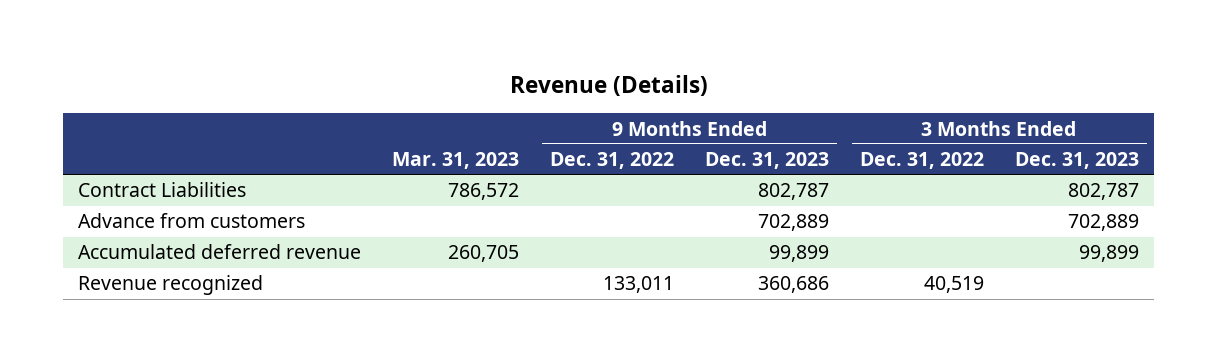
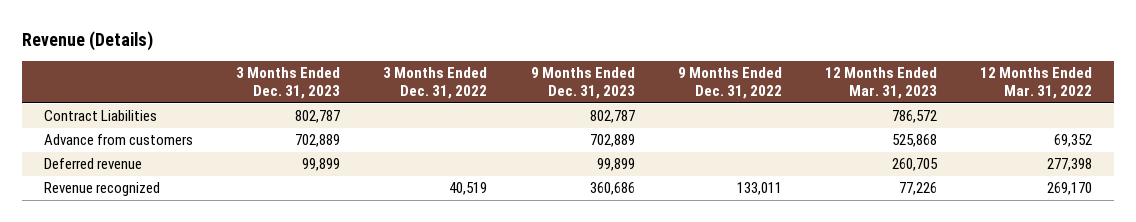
[392,152,520,170] Mar. 31, 2023 -> none
none -> [825,67,938,100] 12 Months Ended Mar. 31, 2023
none -> [980,67,1093,100] 12 Months Ended Mar. 31, 2022
[78,244,362,260] Accumulated deferred revenue -> [43,158,142,170] Deferred revenue

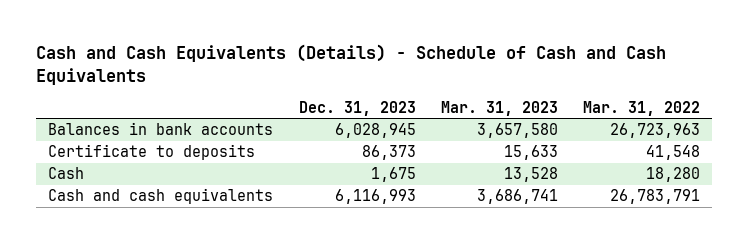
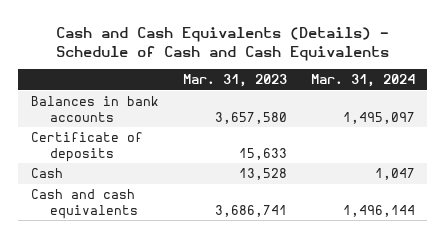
[298,100,416,116] Dec. 31, 2023 -> none
[582,100,700,116] Mar. 31, 2022 -> none
none -> [310,74,415,88] Mar. 31, 2024
[48,144,256,161] Certificate to deposits -> [30,132,143,162] Certificate of deposits

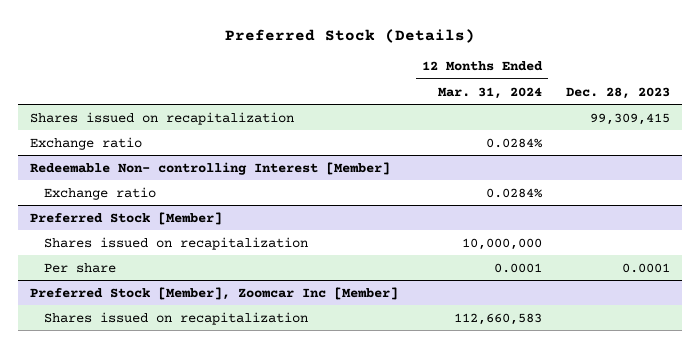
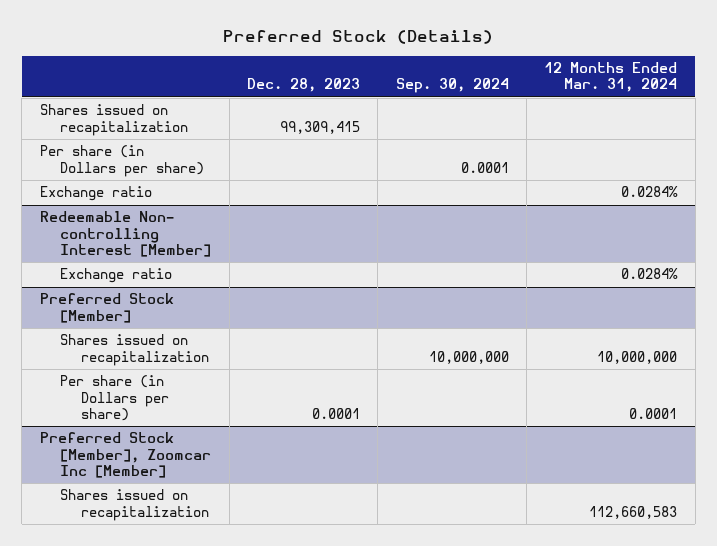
none -> [395,78,509,94] Sep. 30, 2024
none -> [39,145,205,177] Per share (in Dollars per share)
[43,262,116,273] Per share -> [60,375,170,422] Per share (in Dollars per share)

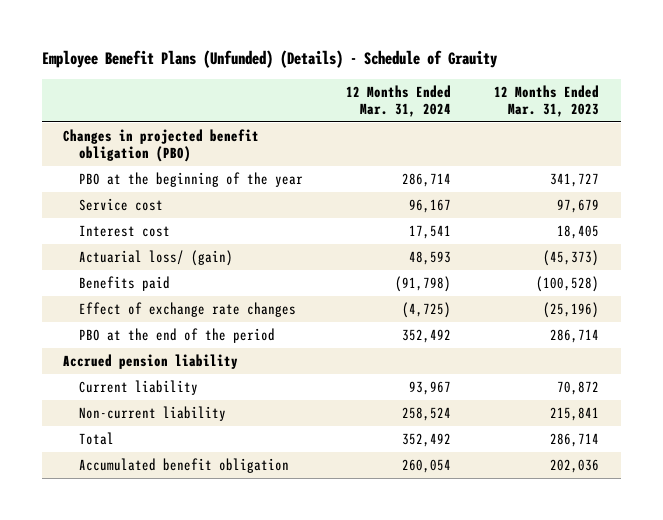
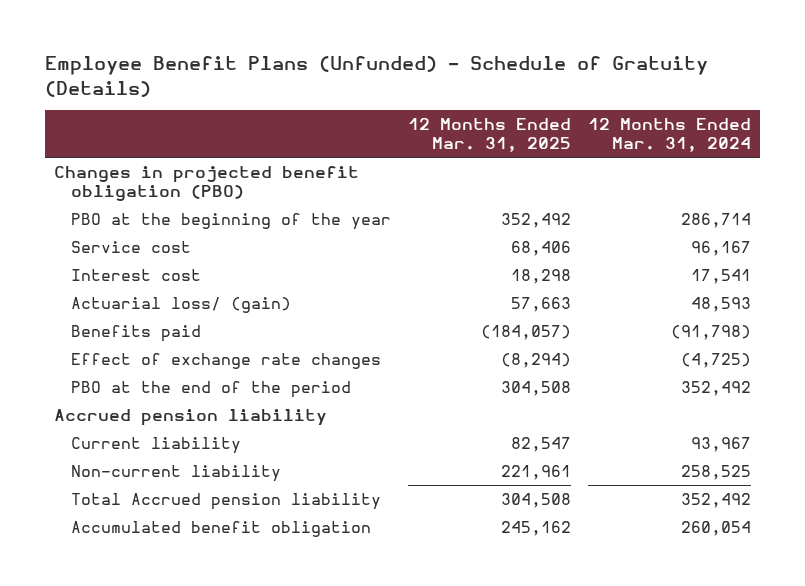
[41,50,497,69] Employee Benefit Plans (Unfunded) (Details) - Schedule of Grauity -> [45,55,709,97] Employee Benefit Plans (Unfunded) - Schedule of Gratuity (Details)
[494,84,600,117] 12 Months Ended Mar. 31, 2023 -> none
none -> [408,118,572,153] 12 Months Ended Mar. 31, 2025
[402,407,452,422] 258,524 -> [681,464,752,480] 258,525
[79,432,115,446] Total -> [71,492,382,510] Total Accrued pension liability

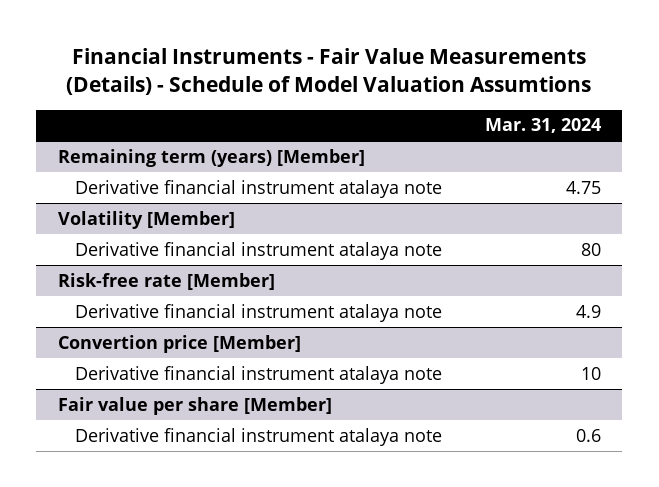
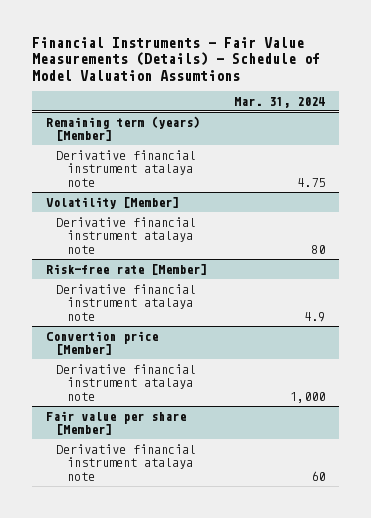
[580,366,601,380] 10 -> [290,391,326,403] 1,000
[575,428,601,442] 0.6 -> [311,470,326,481] 60

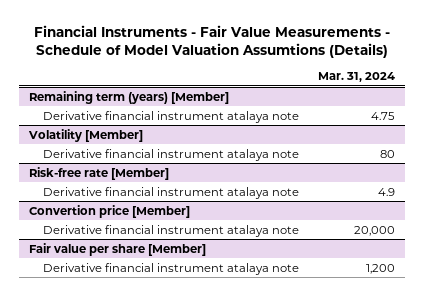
[31,37,320,81] Financial Instruments - Fair Value Measurements (Details) - Schedule of Model Valuation Assumtions -> [34,25,391,59] Financial Instruments - Fair Value Measurements - Schedule of Model Valuation Assumtions (Details)
[290,391,326,403] 1,000 -> [354,225,396,236] 20,000
[311,470,326,481] 60 -> [366,263,396,274] 1,200

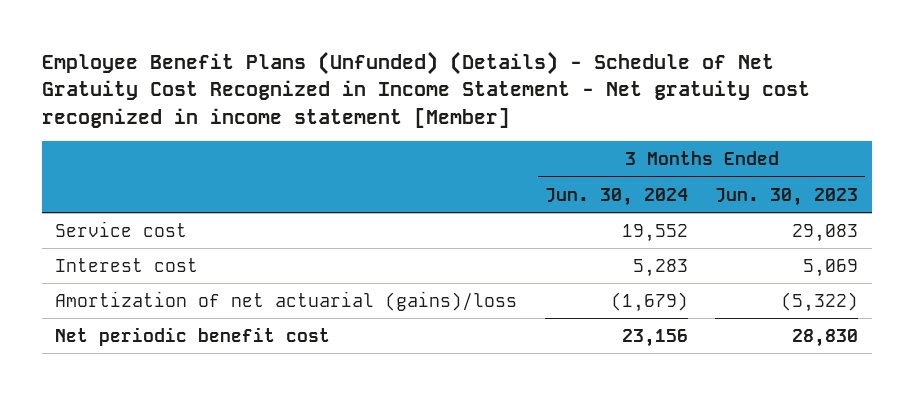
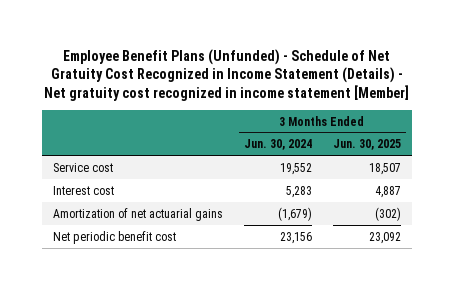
[41,50,810,128] Employee Benefit Plans (Unfunded) (Details) - Schedule of Net Gratuity Cost Recognized in Income Statement - Net gratuity cost recognized in income statement [Member] -> [43,48,409,102] Employee Benefit Plans (Unfunded) - Schedule of Net Gratuity Cost Recognized in Income Statement (Details) - Net gratuity cost recognized in income statement [Member]
[715,187,859,206] Jun. 30, 2023 -> none
none -> [333,139,402,151] Jun. 30, 2025
[55,290,518,311] Amortization of net actuarial (gains)/loss -> [52,207,223,221] Amortization of net actuarial gains

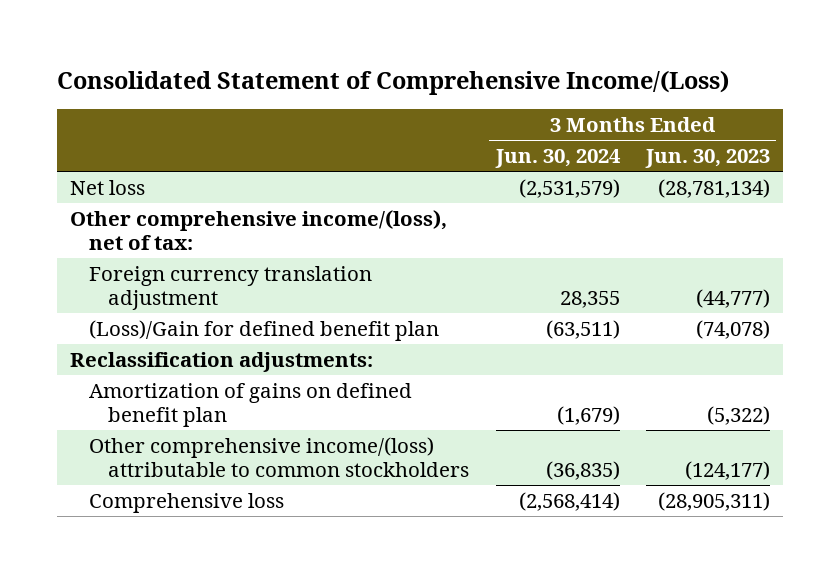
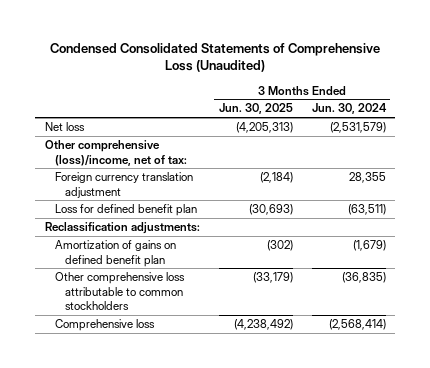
[57,69,730,95] Consolidated Statement of Comprehensive Income/(Loss) -> [50,42,381,73] Condensed Consolidated Statements of Comprehensive Loss (Unaudited)
[644,149,770,169] Jun. 30, 2023 -> none
none -> [218,103,293,115] Jun. 30, 2025
[70,209,448,250] Other comprehensive income/(loss), net of tax: -> [44,140,187,166] Other comprehensive (loss)/income, net of tax:
[89,319,440,341] (Loss)/Gain for defined benefit plan -> [54,204,197,217] Loss for defined benefit plan
[89,436,470,477] Other comprehensive income/(loss) attributable to common stockholders -> [54,272,185,311] Other comprehensive loss attributable to common stockholders

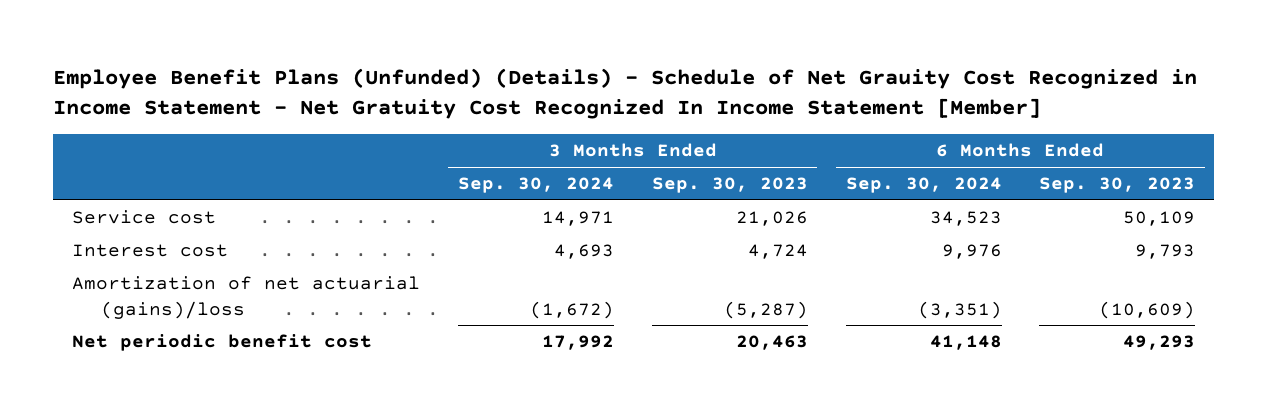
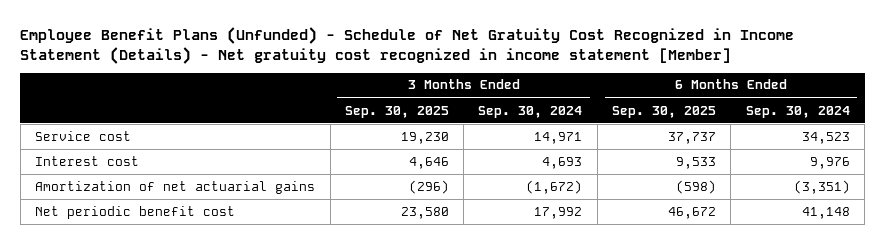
[53,67,1198,120] Employee Benefit Plans (Unfunded) (Details) - Schedule of Net Grauity Cost Recognized in Income Statement - Net Gratuity Cost Recognized In Income Statement [Member] -> [20,27,795,64] Employee Benefit Plans (Unfunded) - Schedule of Net Gratuity Cost Recognized in Income Statement (Details) - Net gratuity cost recognized in income statement [Member]
[651,177,808,194] Sep. 30, 2023 -> none
[1039,177,1196,194] Sep. 30, 2023 -> none
none -> [344,105,449,118] Sep. 30, 2025
none -> [612,105,717,118] Sep. 30, 2025
[72,276,421,319] Amortization of net actuarial (gains)/loss -> [35,180,316,194] Amortization of net actuarial gains

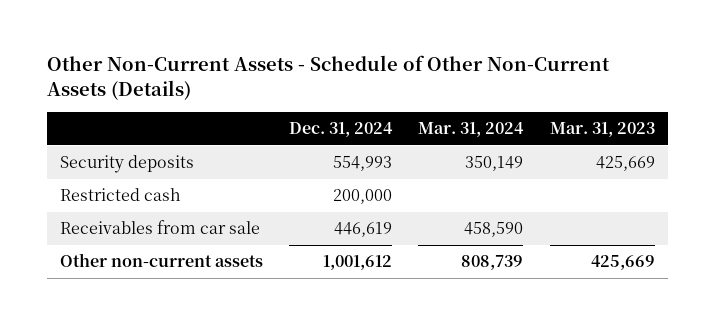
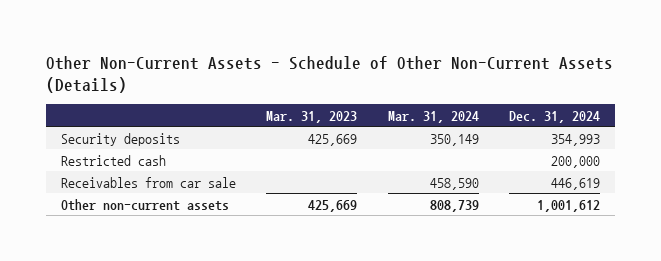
[333,156,393,172] 554,993 -> [551,133,601,146] 354,993

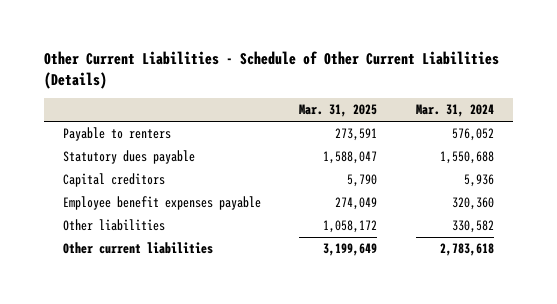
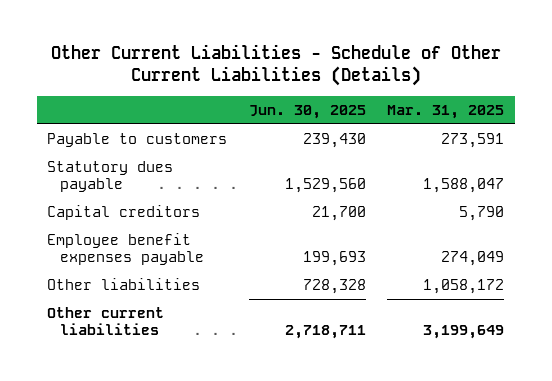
[415,104,494,118] Mar. 31, 2024 -> none
none -> [248,104,366,119] Jun. 30, 2025
[62,127,171,142] Payable to renters -> [47,133,228,148] Payable to customers

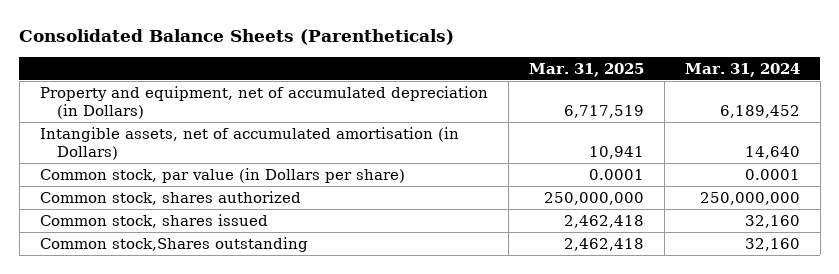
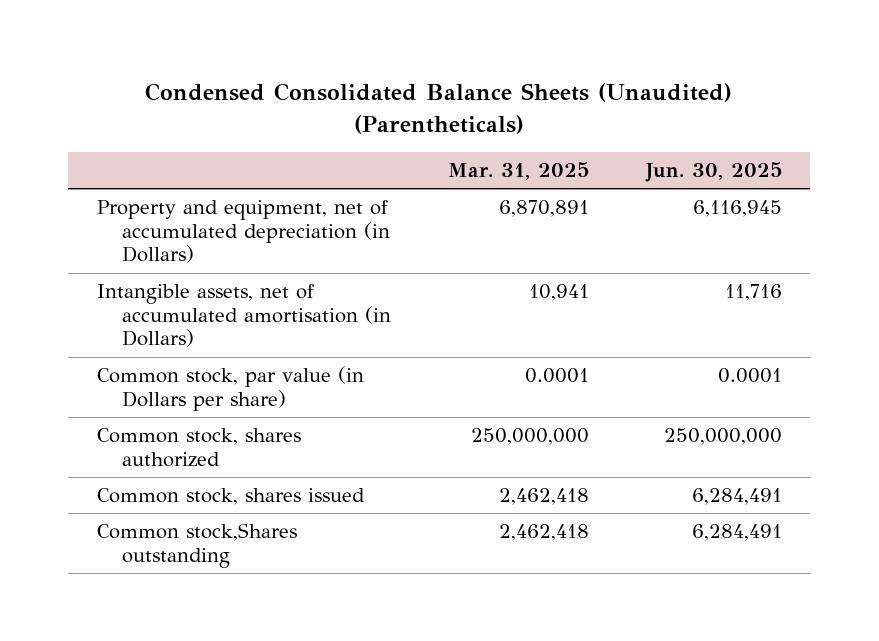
[19,29,455,46] Consolidated Balance Sheets (Parentheticals) -> [145,82,733,134] Condensed Consolidated Balance Sheets (Unaudited) (Parentheticals)
[684,62,800,77] Mar. 31, 2024 -> none
none -> [644,162,782,183] Jun. 30, 2025
[563,105,644,119] 6,717,519 -> [498,200,589,218] 6,870,891

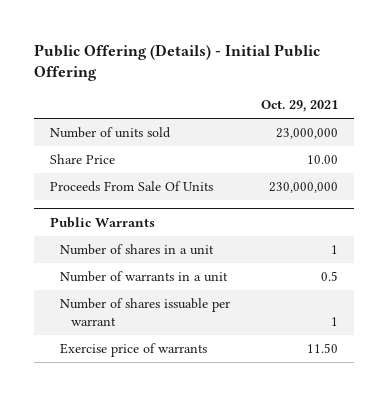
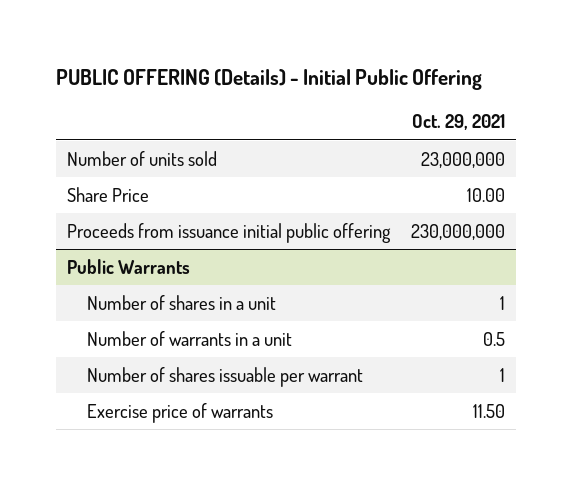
[34,43,321,82] Public Offering (Details) - Initial Public Offering -> [56,68,483,90] PUBLIC OFFERING (Details) - Initial Public Offering
[49,181,213,193] Proceeds From Sale Of Units -> none
none -> [66,222,391,243] Proceeds from issuance initial public offering

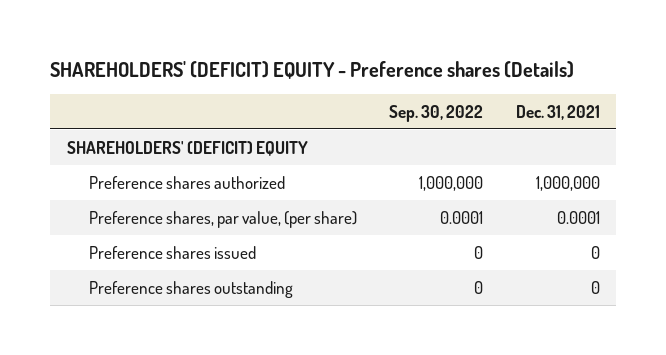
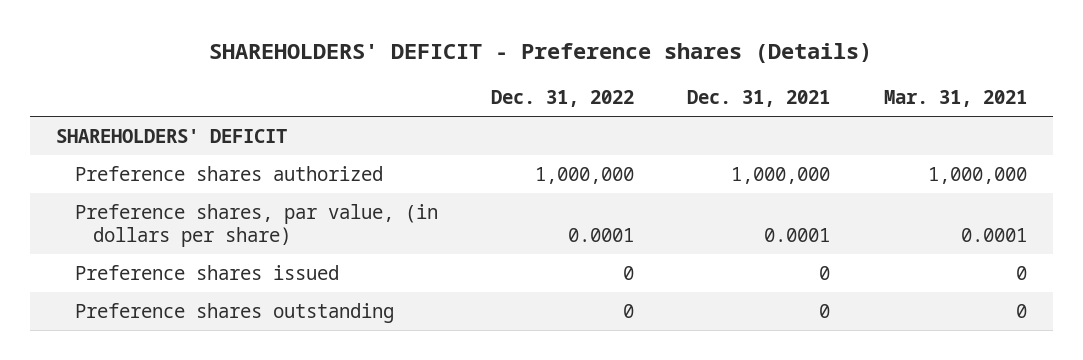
[50,60,575,79] SHAREHOLDERS' (DEFICIT) EQUITY - Preference shares (Details) -> [209,43,873,64] SHAREHOLDERS' DEFICIT - Preference shares (Details)
[389,104,484,122] Sep. 30, 2022 -> none
none -> [491,89,635,107] Dec. 31, 2022
none -> [883,89,1027,107] Mar. 31, 2021
[66,140,308,156] SHAREHOLDERS' (DEFICIT) EQUITY -> [56,128,288,143] SHAREHOLDERS' DEFICIT
[88,210,357,228] Preference shares, par value, (per share) -> [74,203,438,248] Preference shares, par value, (in dollars per share)

